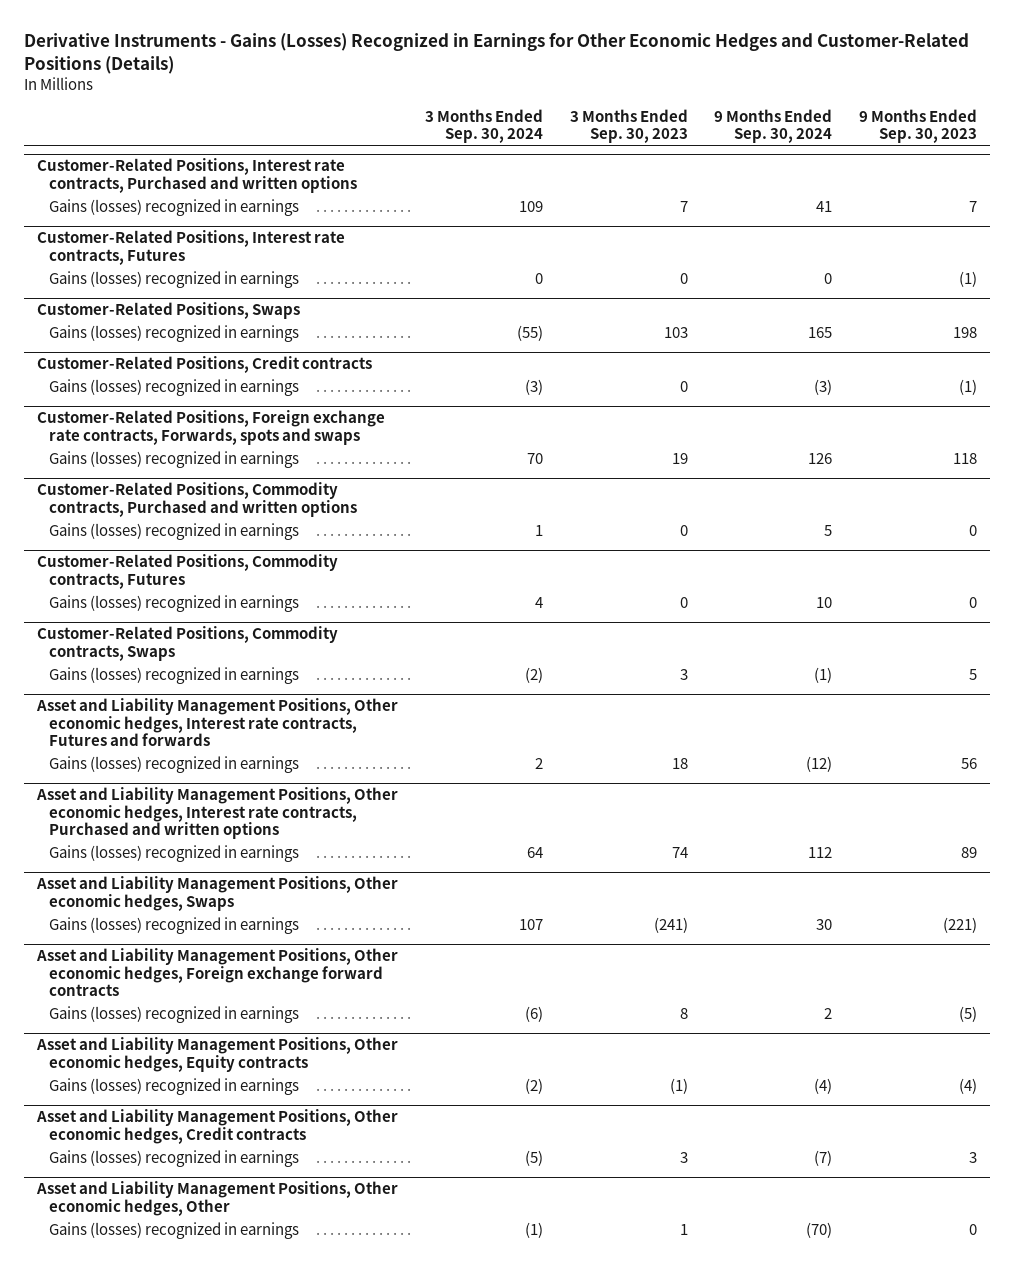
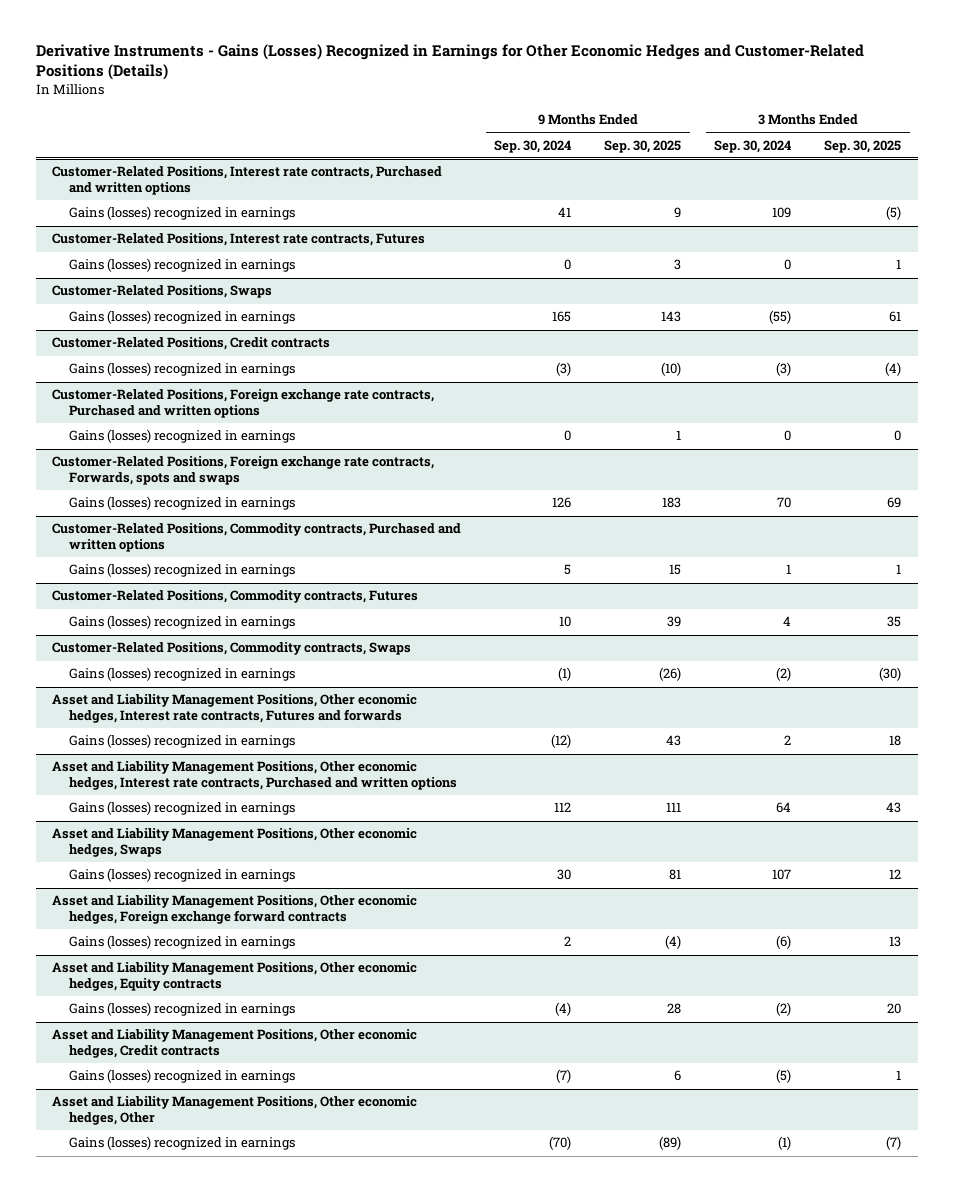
[569,108,688,144] 3 Months Ended Sep. 30, 2023 -> none
[859,108,978,144] 9 Months Ended Sep. 30, 2023 -> none
none -> [604,139,682,153] Sep. 30, 2025
none -> [824,139,902,153] Sep. 30, 2025
none -> [52,389,435,419] Customer-Related Positions, Foreign exchange rate contracts, Purchased and written options
none -> [69,429,296,444] Gains (losses) recognized in earnings

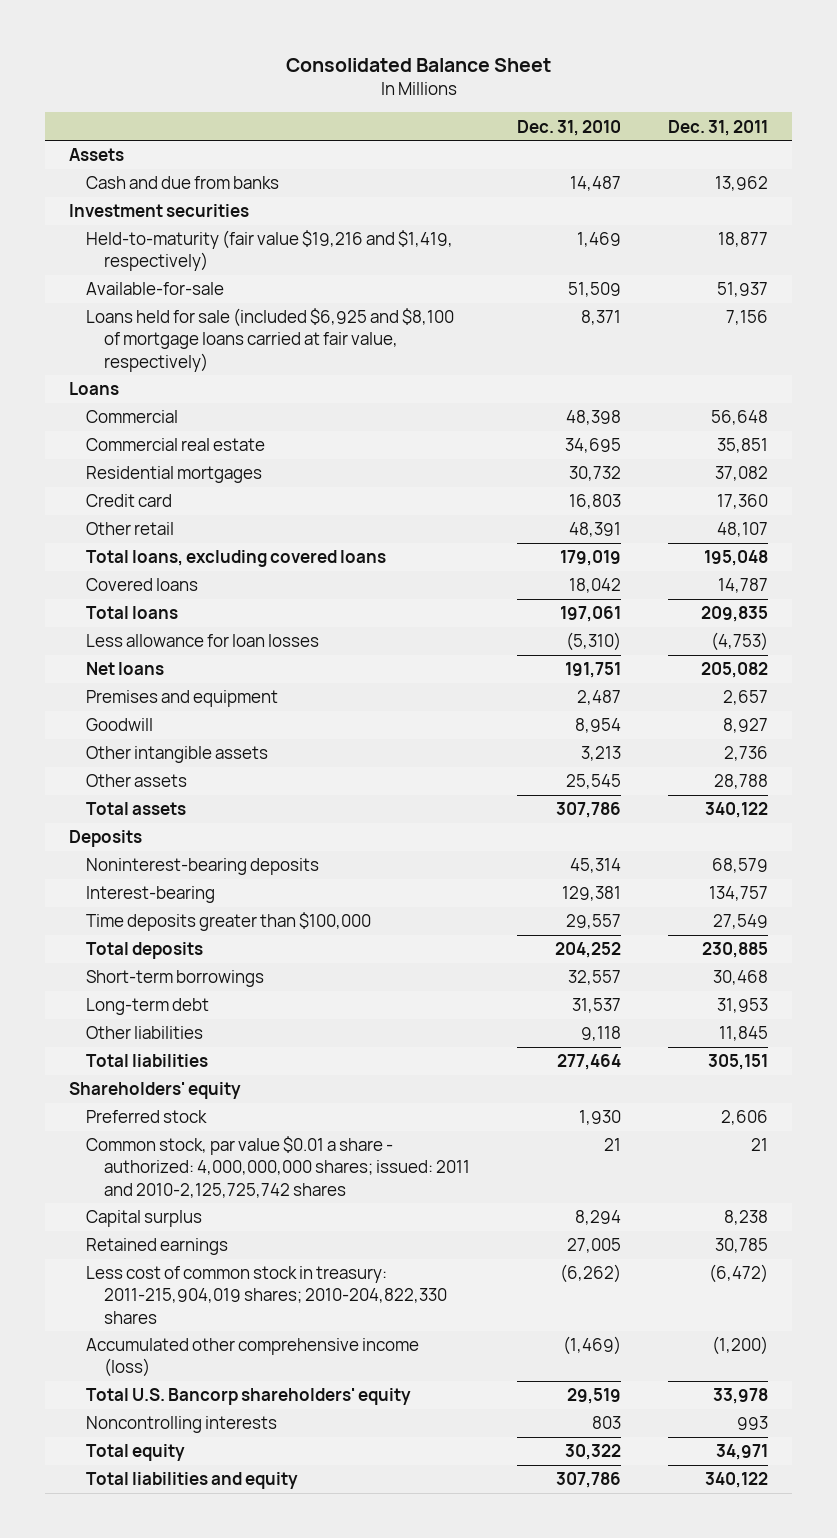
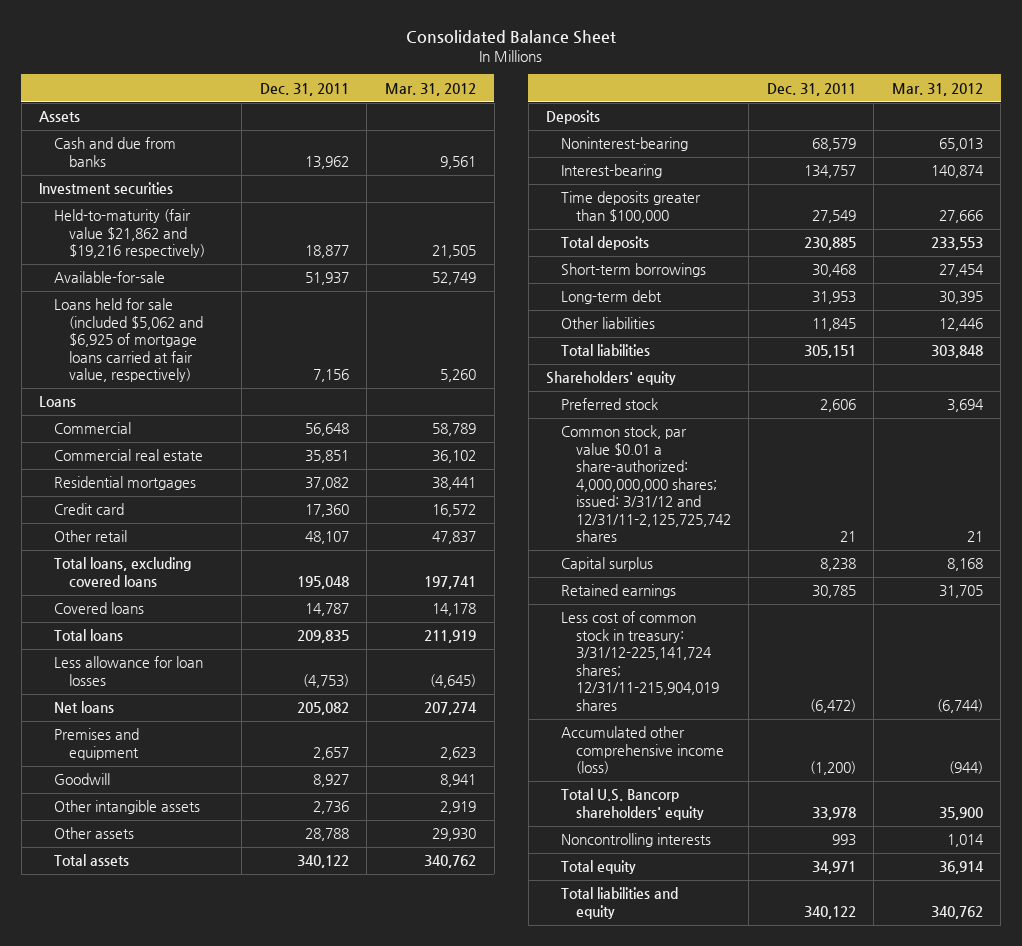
[517,119,622,136] Dec. 31, 2010 -> none
none -> [385,82,477,96] Mar. 31, 2012
[86,230,454,272] Held-to-maturity (fair value $19,216 and $1,419, respectively) -> [54,209,205,259] Held-to-maturity (fair value $21,862 and $19,216 respectively)
[86,308,455,372] Loans held for sale (included $6,925 and $8,100 of mortgage loans carried at fair value, respectively) -> [54,298,203,383] Loans held for sale (included $5,062 and $6,925 of mortgage loans carried at fair value, respectively)
[86,858,320,876] Noninterest-bearing deposits -> [560,137,688,152] Noninterest-bearing
[86,1136,470,1198] Common stock, par value $0.01 a share - authorized: 4,000,000,000 shares; issued: 2011 and 2010-2,125,725,742 shares -> [560,425,731,543] Common stock, par value $0.01 a share-authorized: 4,000,000,000 shares; issued: 3/31/12 and 12/31/11-2,125,725,742 shares
[86,1266,447,1324] Less cost of common stock in treasury: 2011-215,904,019 shares; 2010-204,822,330 shares -> [560,611,719,711] Less cost of common stock in treasury: 3/31/12-225,141,724 shares; 12/31/11-215,904,019 shares

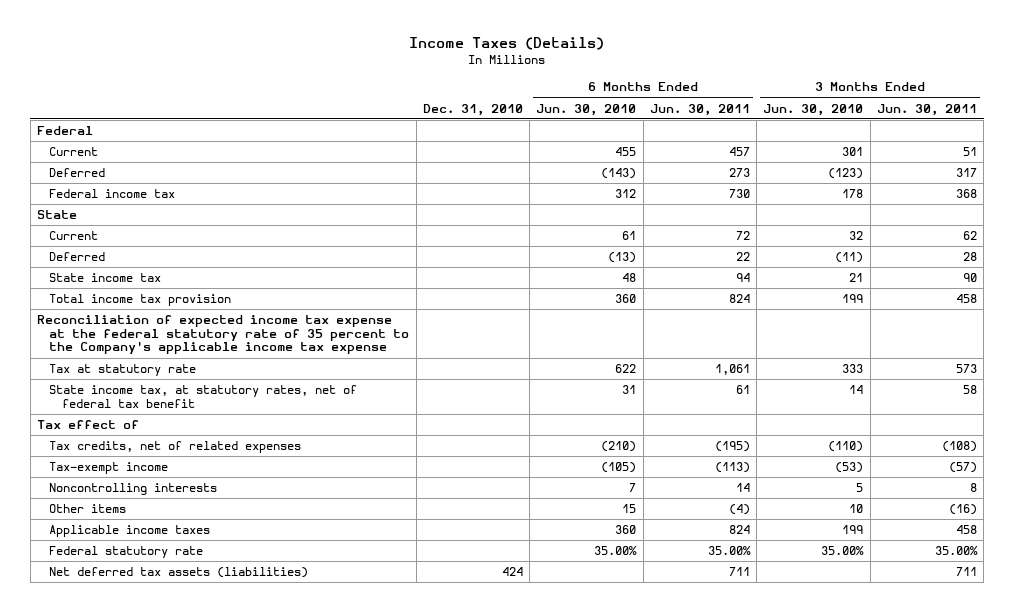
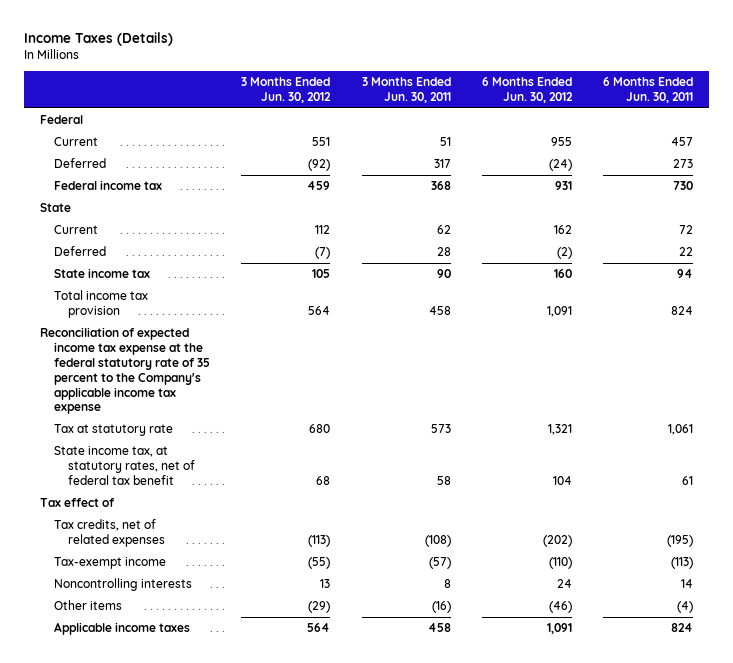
[422,103,523,116] Dec. 31, 2010 -> none
[536,103,637,116] Jun. 30, 2010 -> none
[763,103,864,116] Jun. 30, 2010 -> none
none -> [241,76,332,103] 3 Months Ended Jun. 30, 2012
none -> [481,76,573,103] 6 Months Ended Jun. 30, 2012
[49,546,204,559] Federal statutory rate -> none
[49,567,309,579] Net deferred tax assets (liabilities) -> none

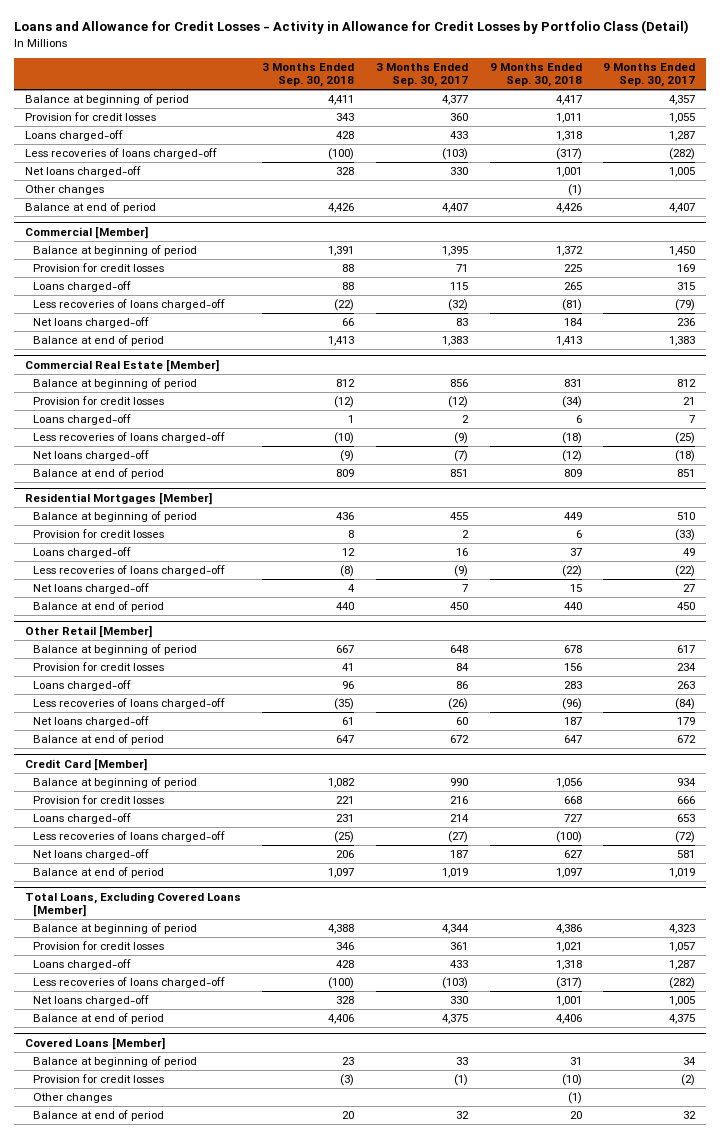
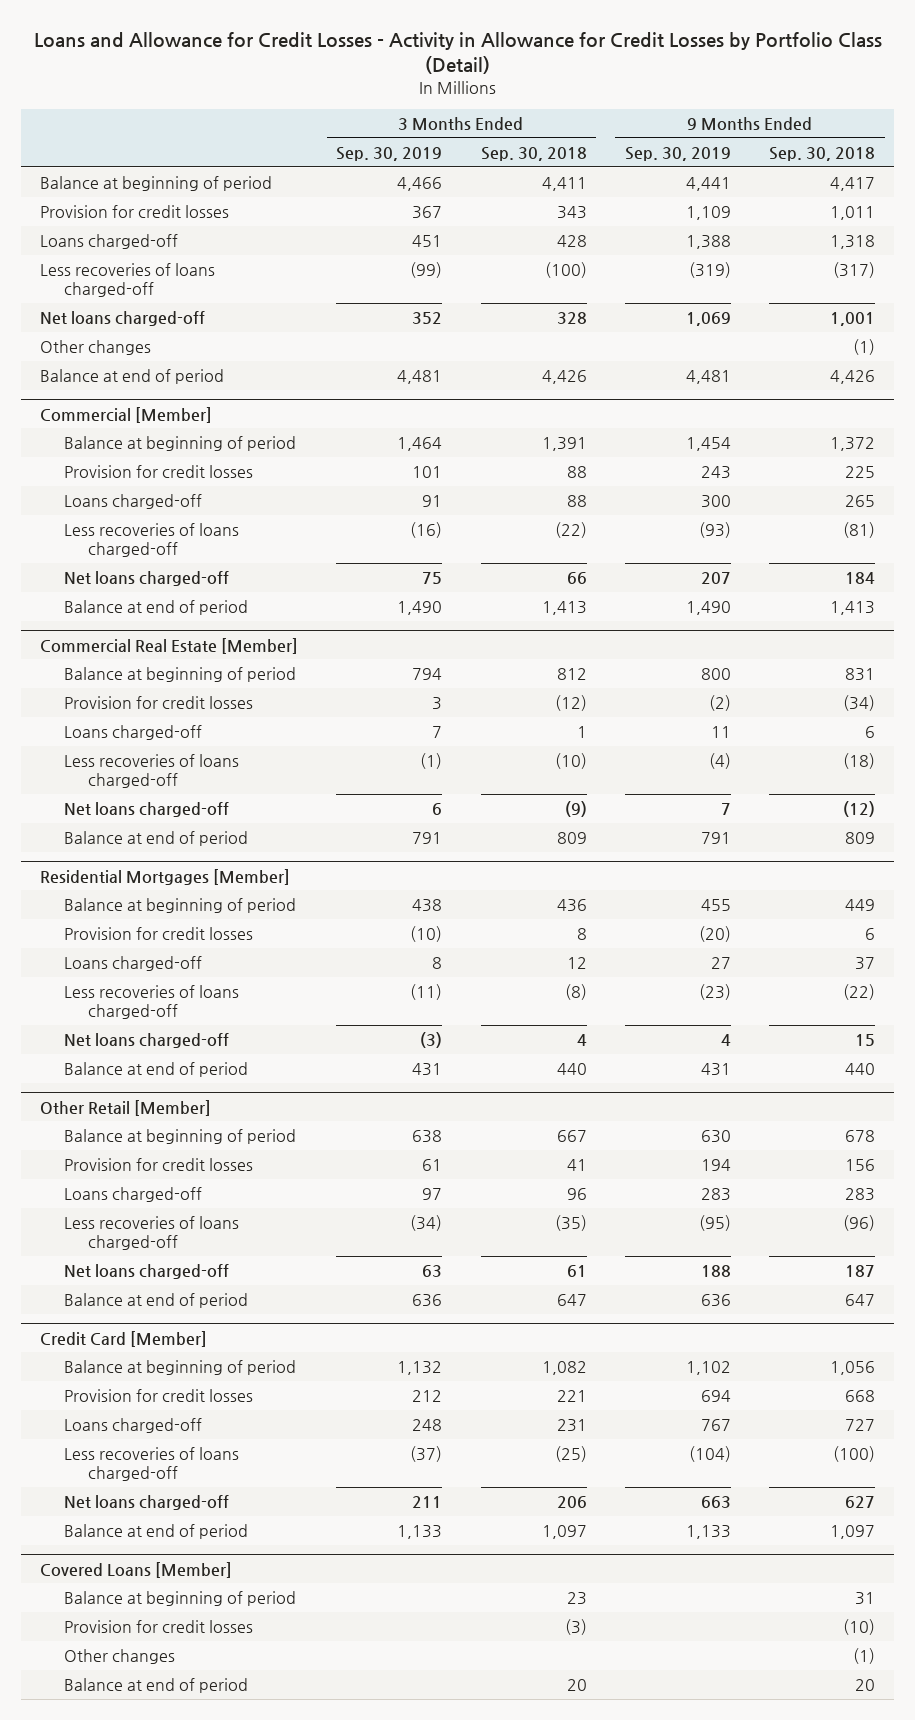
[376,63,469,88] 3 Months Ended Sep. 30, 2017 -> none
[603,63,696,88] 9 Months Ended Sep. 30, 2017 -> none
none -> [336,146,443,161] Sep. 30, 2019
none -> [624,146,731,161] Sep. 30, 2019
[24,891,241,917] Total Loans, Excluding Covered Loans [Member] -> none
[33,922,198,934] Balance at beginning of period -> none
[33,940,165,950] Provision for credit losses -> none
[33,958,132,970] Loans charged-off -> none
[33,976,226,988] Less recoveries of loans charged-off -> none
[33,994,150,1006] Net loans charged-off -> none
[33,1012,165,1024] Balance at end of period -> none

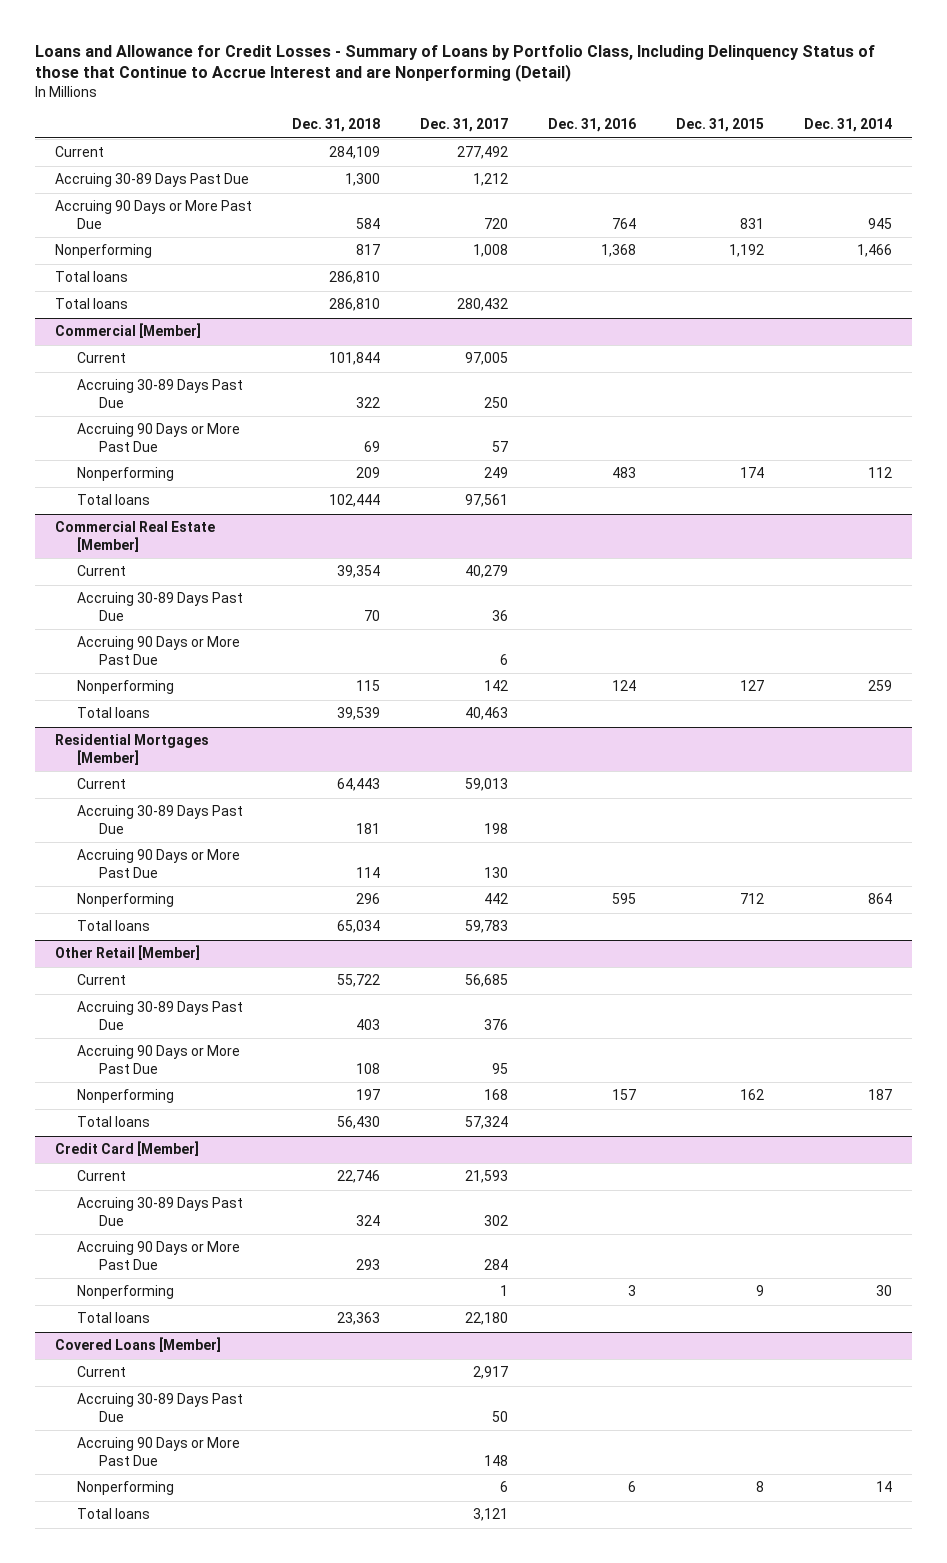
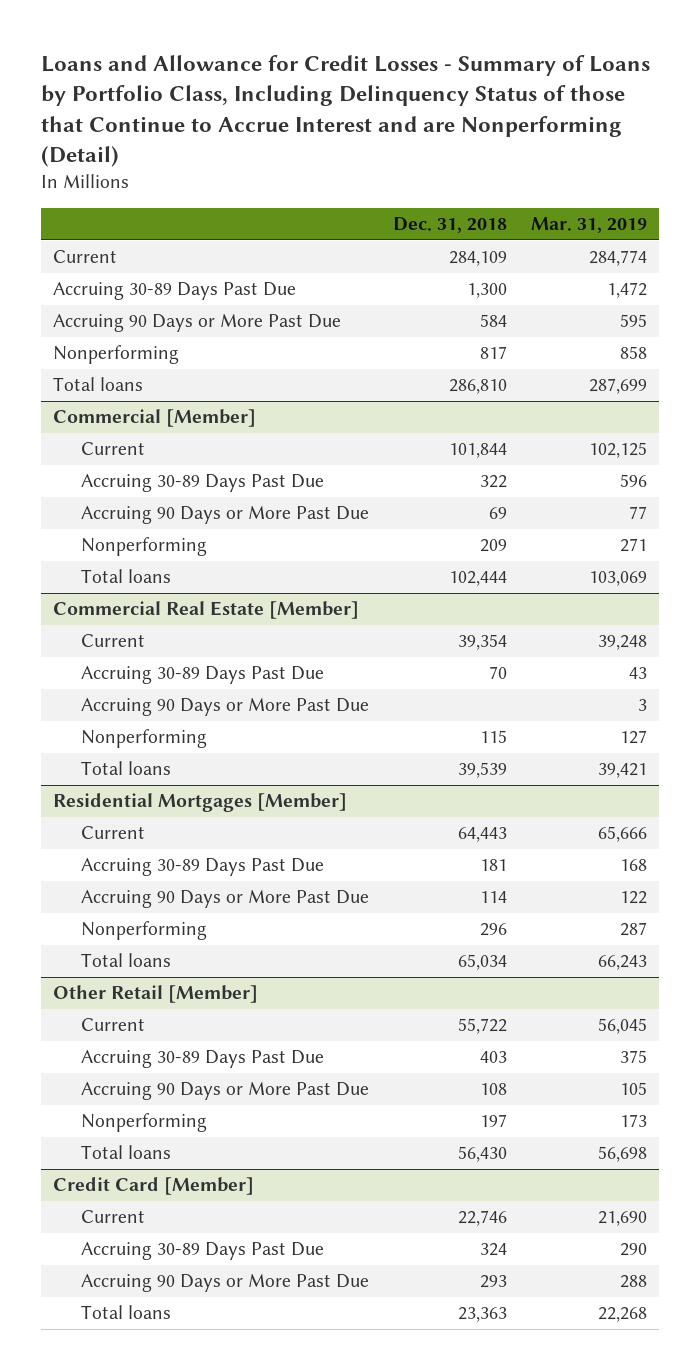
[419,118,508,133] Dec. 31, 2017 -> none
[547,118,636,133] Dec. 31, 2016 -> none
[675,118,764,133] Dec. 31, 2015 -> none
[803,118,892,133] Dec. 31, 2014 -> none
none -> [531,216,648,233] Mar. 31, 2019
[55,298,129,310] Total loans -> none
[76,1285,174,1300] Nonperforming -> none
[55,1337,222,1353] Covered Loans [Member] -> none
[76,1366,126,1378] Current -> none
[76,1393,243,1422] Accruing 30-89 Days Past Due -> none
[76,1437,240,1466] Accruing 90 Days or More Past Due -> none
[76,1481,174,1496] Nonperforming -> none
[76,1508,150,1520] Total loans -> none

